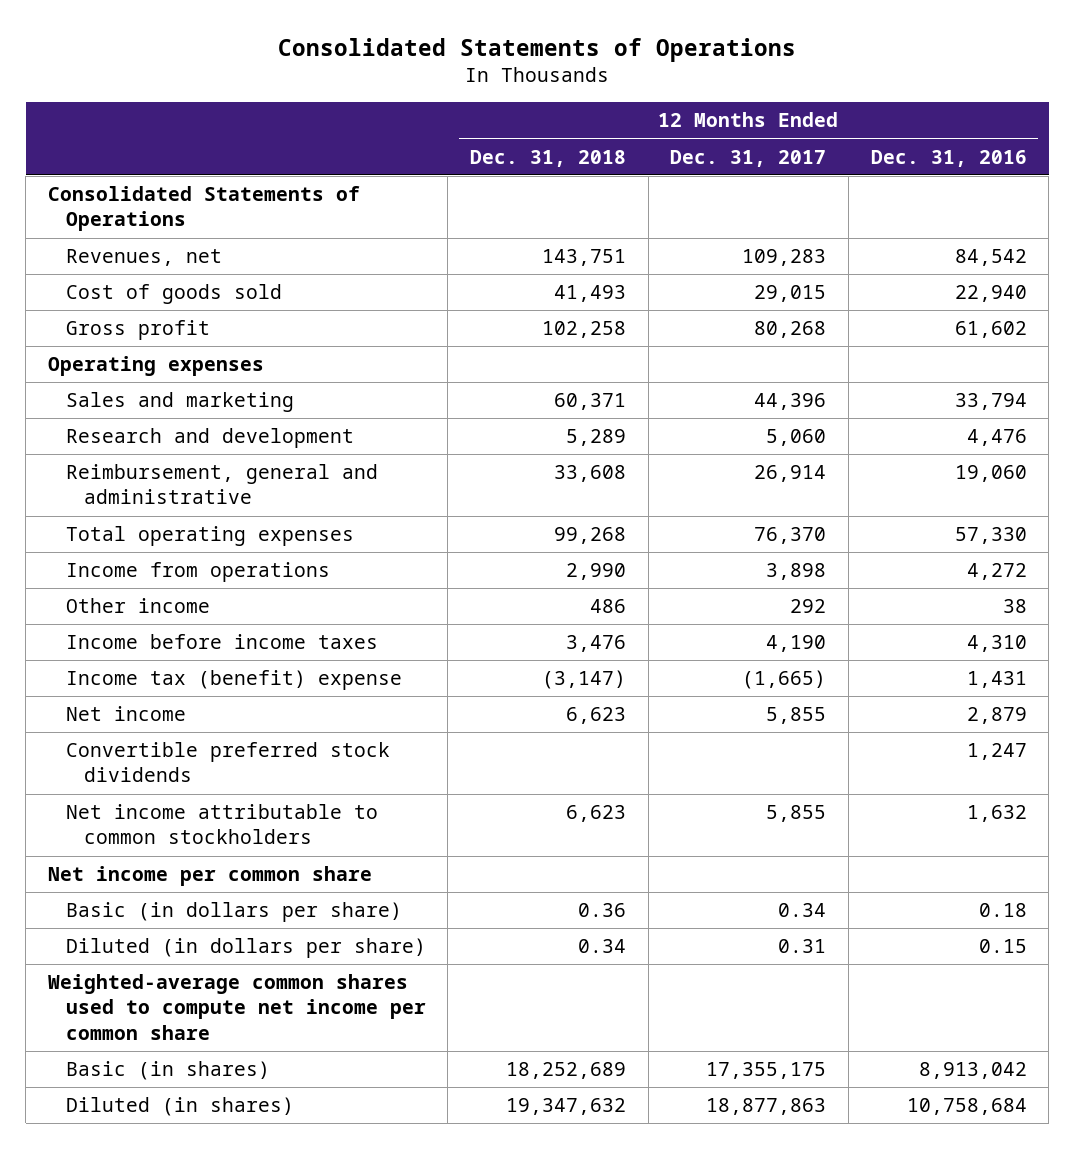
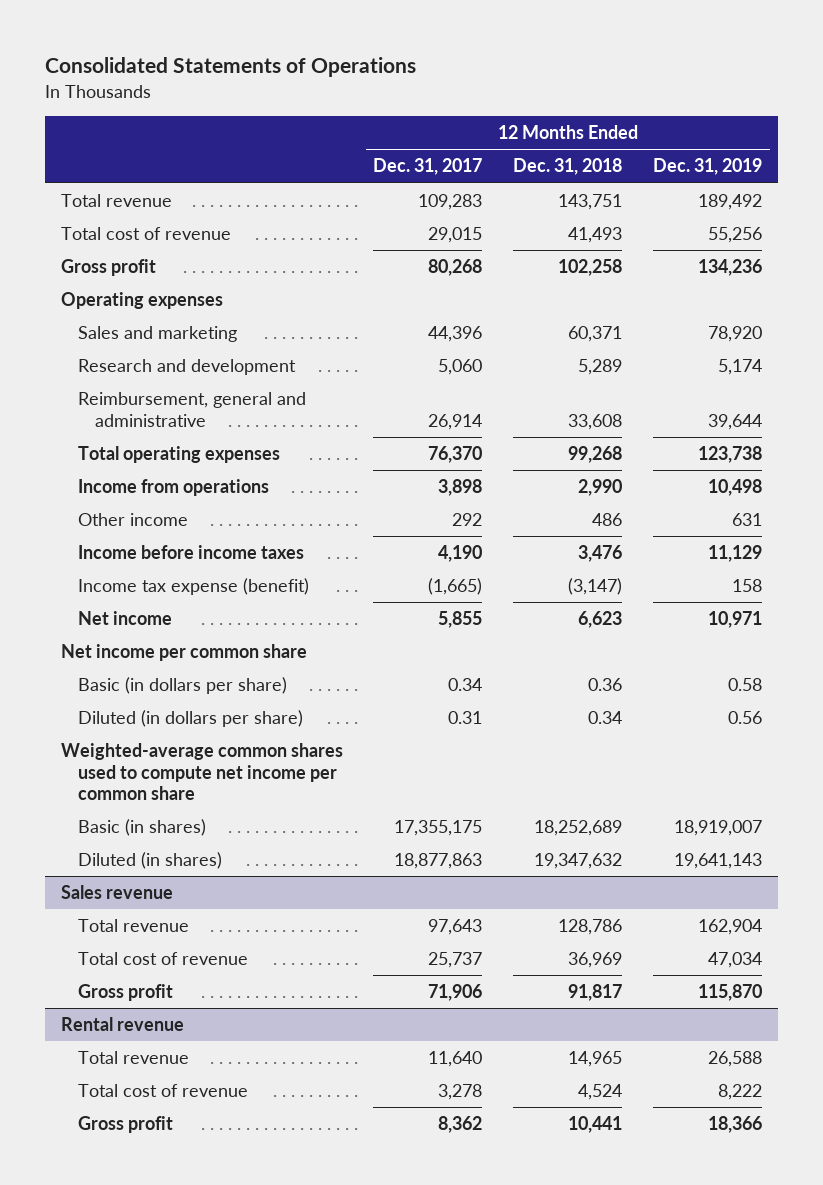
[870,149,1027,167] Dec. 31, 2016 -> none
none -> [653,158,763,176] Dec. 31, 2019
[47,186,360,232] Consolidated Statements of Operations -> none
[65,249,222,267] Revenues, net -> [60,194,172,208] Total revenue
[65,284,282,305] Cost of goods sold -> [60,227,231,241] Total cost of revenue
[65,670,402,691] Income tax (benefit) expense -> [77,578,309,596] Income tax expense (benefit)
[65,742,390,783] Convertible preferred stock dividends -> none
[65,804,378,845] Net income attributable to common stockholders -> none
none -> [60,885,173,900] Sales revenue
none -> [77,919,189,933] Total revenue
none -> [77,952,248,966] Total cost of revenue
none -> [77,984,173,1002] Gross profit
none -> [60,1017,184,1032] Rental revenue
none -> [77,1051,189,1065] Total revenue
none -> [77,1084,248,1098] Total cost of revenue
none -> [77,1116,173,1134] Gross profit

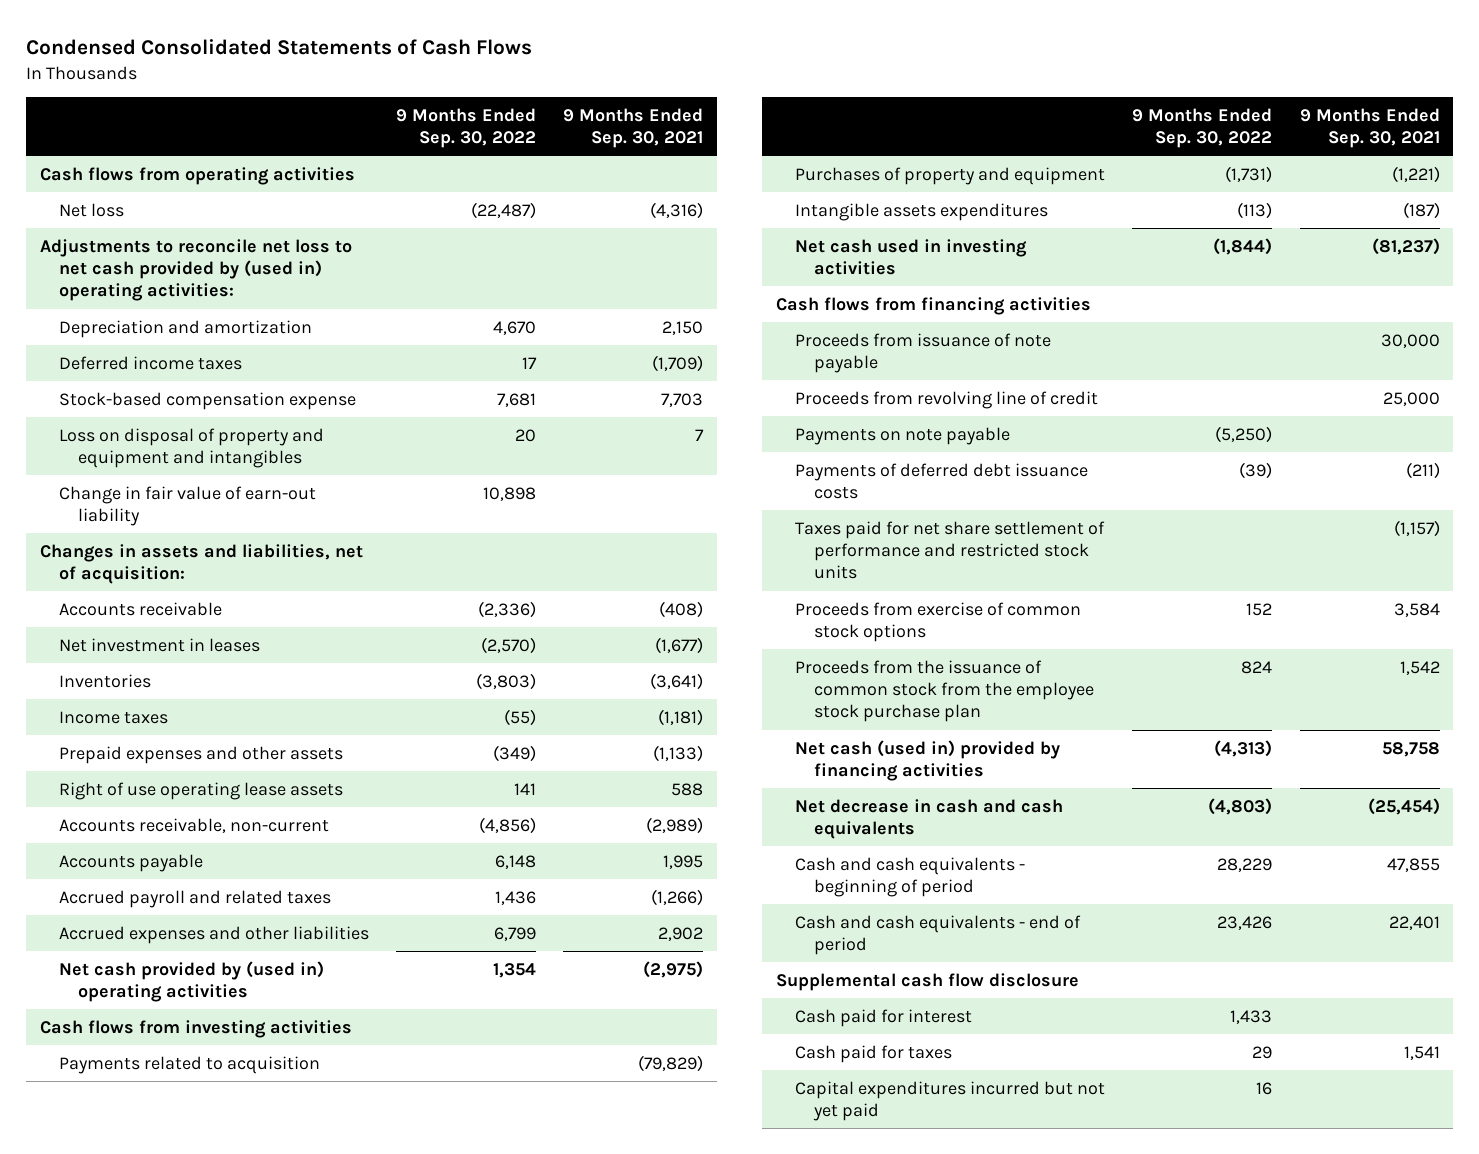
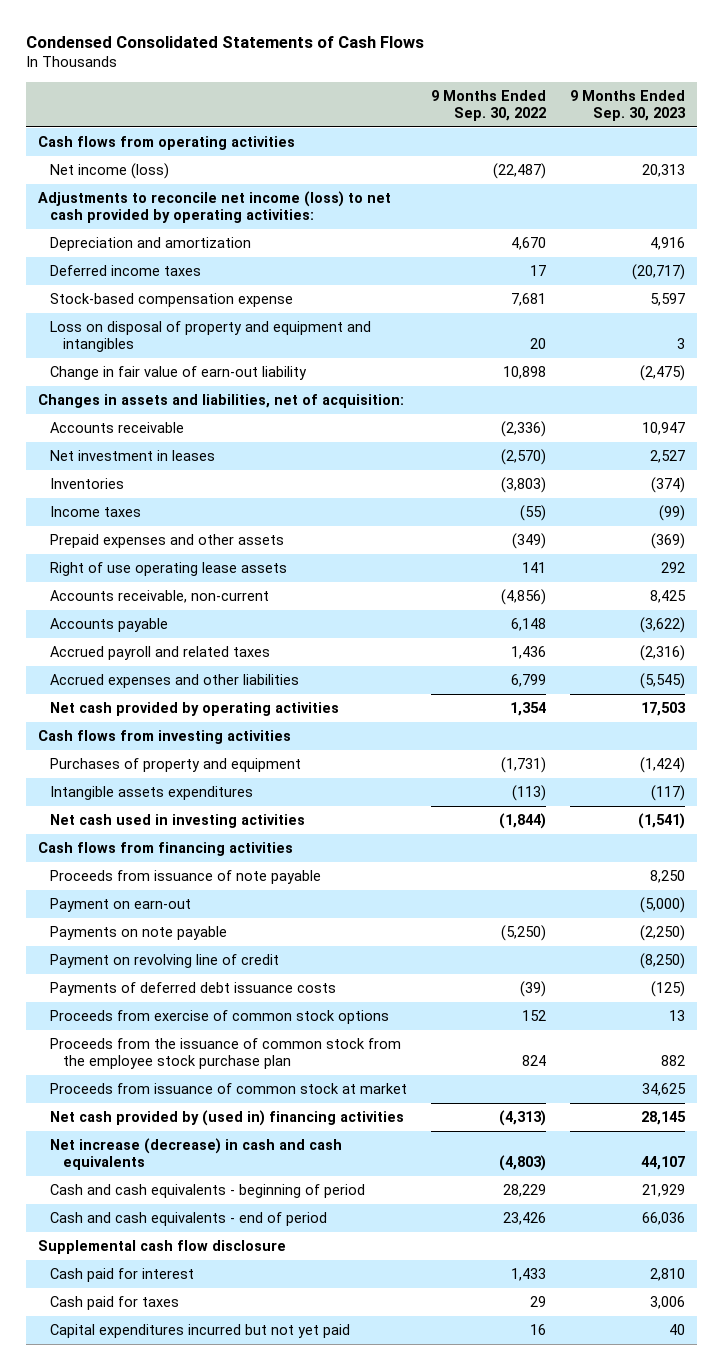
[563,107,704,148] 9 Months Ended Sep. 30, 2021 -> none
none -> [570,89,687,121] 9 Months Ended Sep. 30, 2023
[58,202,124,217] Net loss -> [50,163,170,180] Net income (loss)
[39,238,352,302] Adjustments to reconcile net loss to net cash provided by (used in) operating activities: -> [37,191,391,224] Adjustments to reconcile net income (loss) to net cash provided by operating activities:
[58,960,324,1003] Net cash provided by (used in) operating activities -> [50,702,340,717] Net cash provided by operating activities
[58,1055,320,1074] Payments related to acquisition -> none
[794,390,1098,409] Proceeds from revolving line of credit -> none
none -> [50,898,192,913] Payment on earn-out
none -> [50,954,280,969] Payment on revolving line of credit
[794,520,1105,580] Taxes paid for net share settlement of performance and restricted stock units -> none
none -> [50,1083,408,1095] Proceeds from issuance of common stock at market
[794,739,1060,782] Net cash (used in) provided by financing activities -> [50,1110,405,1127] Net cash provided by (used in) financing activities
[794,798,1063,840] Net decrease in cash and cash equivalents -> [50,1138,343,1171] Net increase (decrease) in cash and cash equivalents

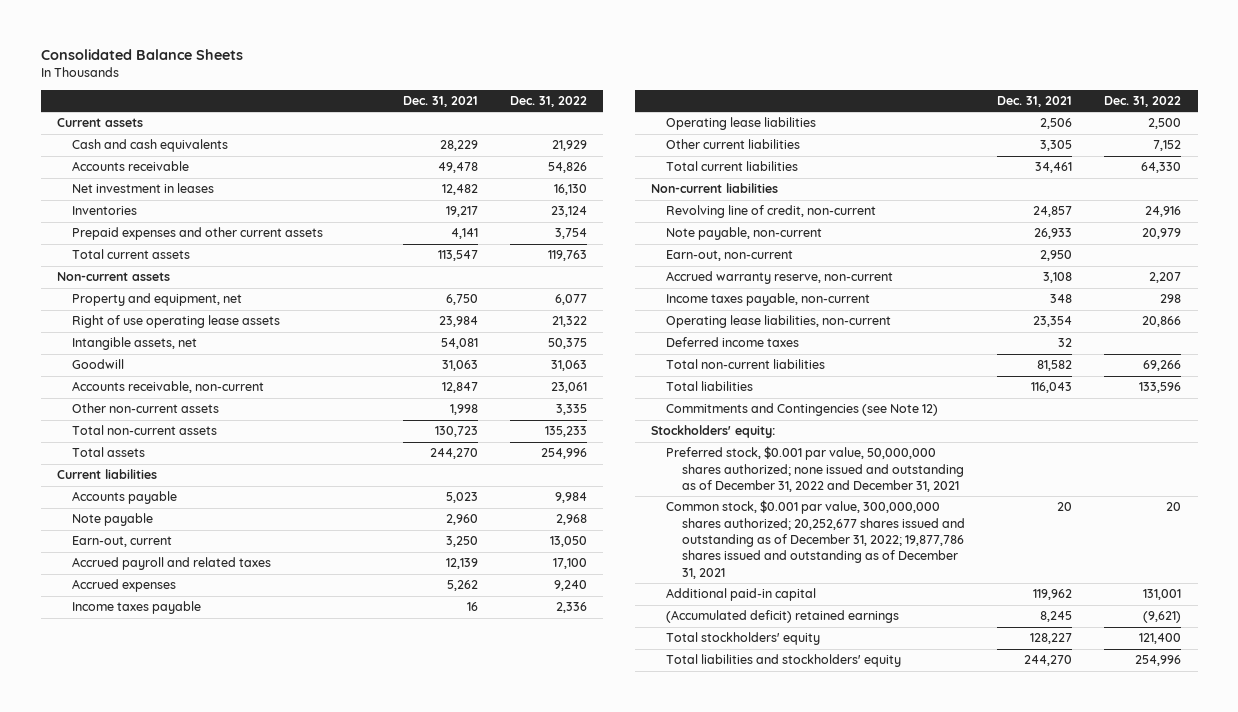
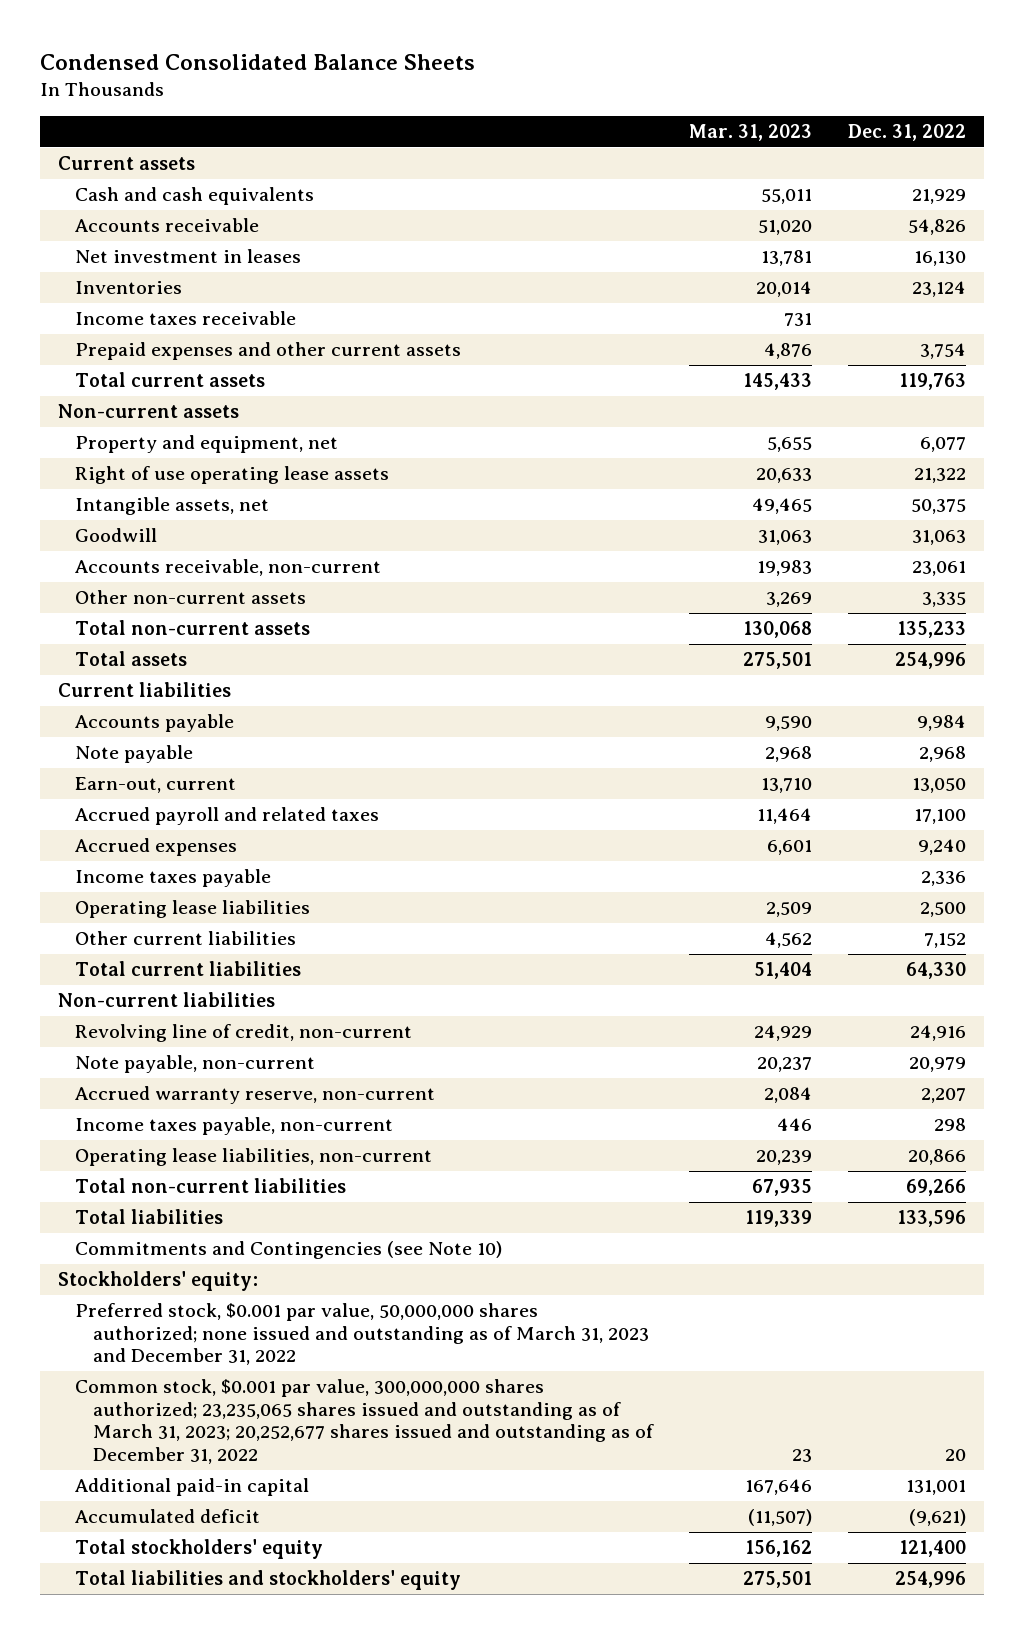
[40,49,243,61] Consolidated Balance Sheets -> [40,54,476,71] Condensed Consolidated Balance Sheets
[402,96,478,108] Dec. 31, 2021 -> none
none -> [688,124,812,142] Mar. 31, 2023
none -> [75,311,297,326] Income taxes receivable
[666,250,794,262] Earn-out, non-current -> none
[666,337,800,348] Deferred income taxes -> none
[666,403,939,417] Commitments and Contingencies (see Note 12) -> [75,1241,503,1260] Commitments and Contingencies (see Note 10)
[666,446,964,492] Preferred stock, $0.001 par value, 50,000,000 shares authorized; none issued and outstanding as of December 31, 2022 and December 31, 2021 -> [75,1303,650,1366] Preferred stock, $0.001 par value, 50,000,000 shares authorized; none issued and outstanding as of March 31, 2023 and December 31, 2022
[666,500,965,579] Common stock, $0.001 par value, 300,000,000 shares authorized; 20,252,677 shares issued and outstanding as of December 31, 2022; 19,877,786 shares issued and outstanding as of December 31, 2021 -> [75,1379,655,1465] Common stock, $0.001 par value, 300,000,000 shares authorized; 23,235,065 shares issued and outstanding as of March 31, 2023; 20,252,677 shares issued and outstanding as of December 31, 2022
[666,610,900,624] (Accumulated deficit) retained earnings -> [75,1509,261,1524] Accumulated deficit

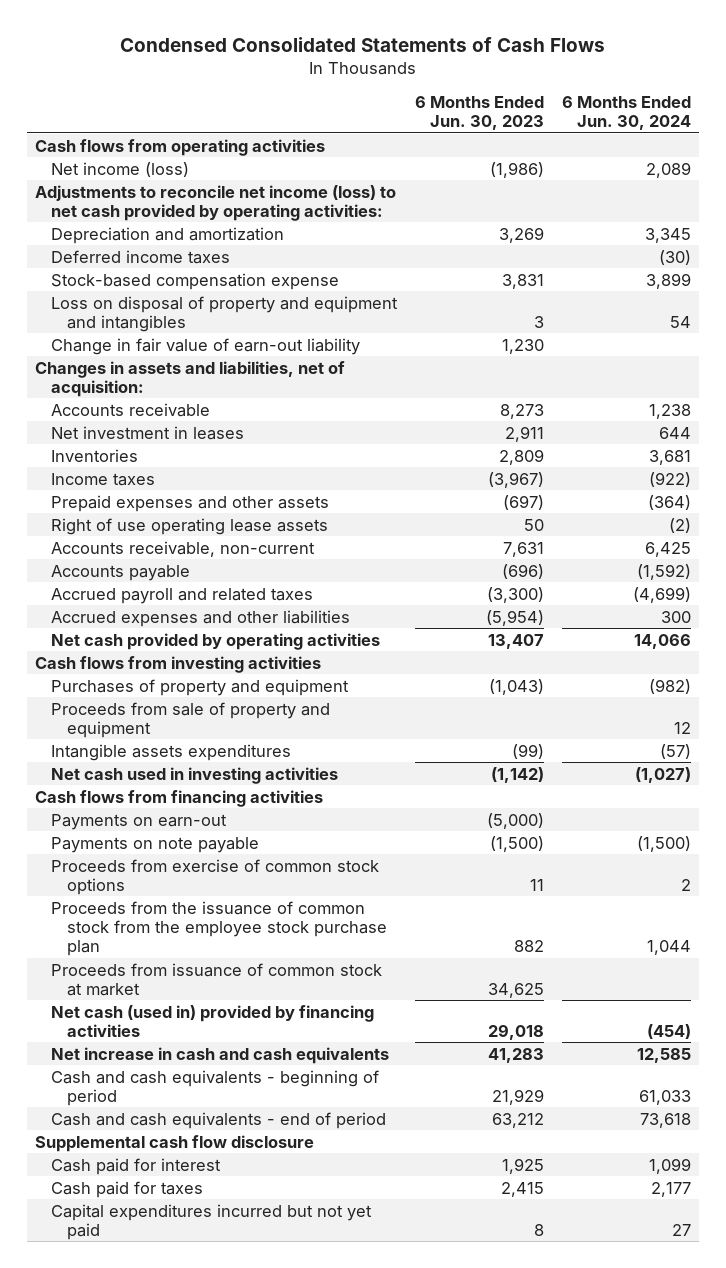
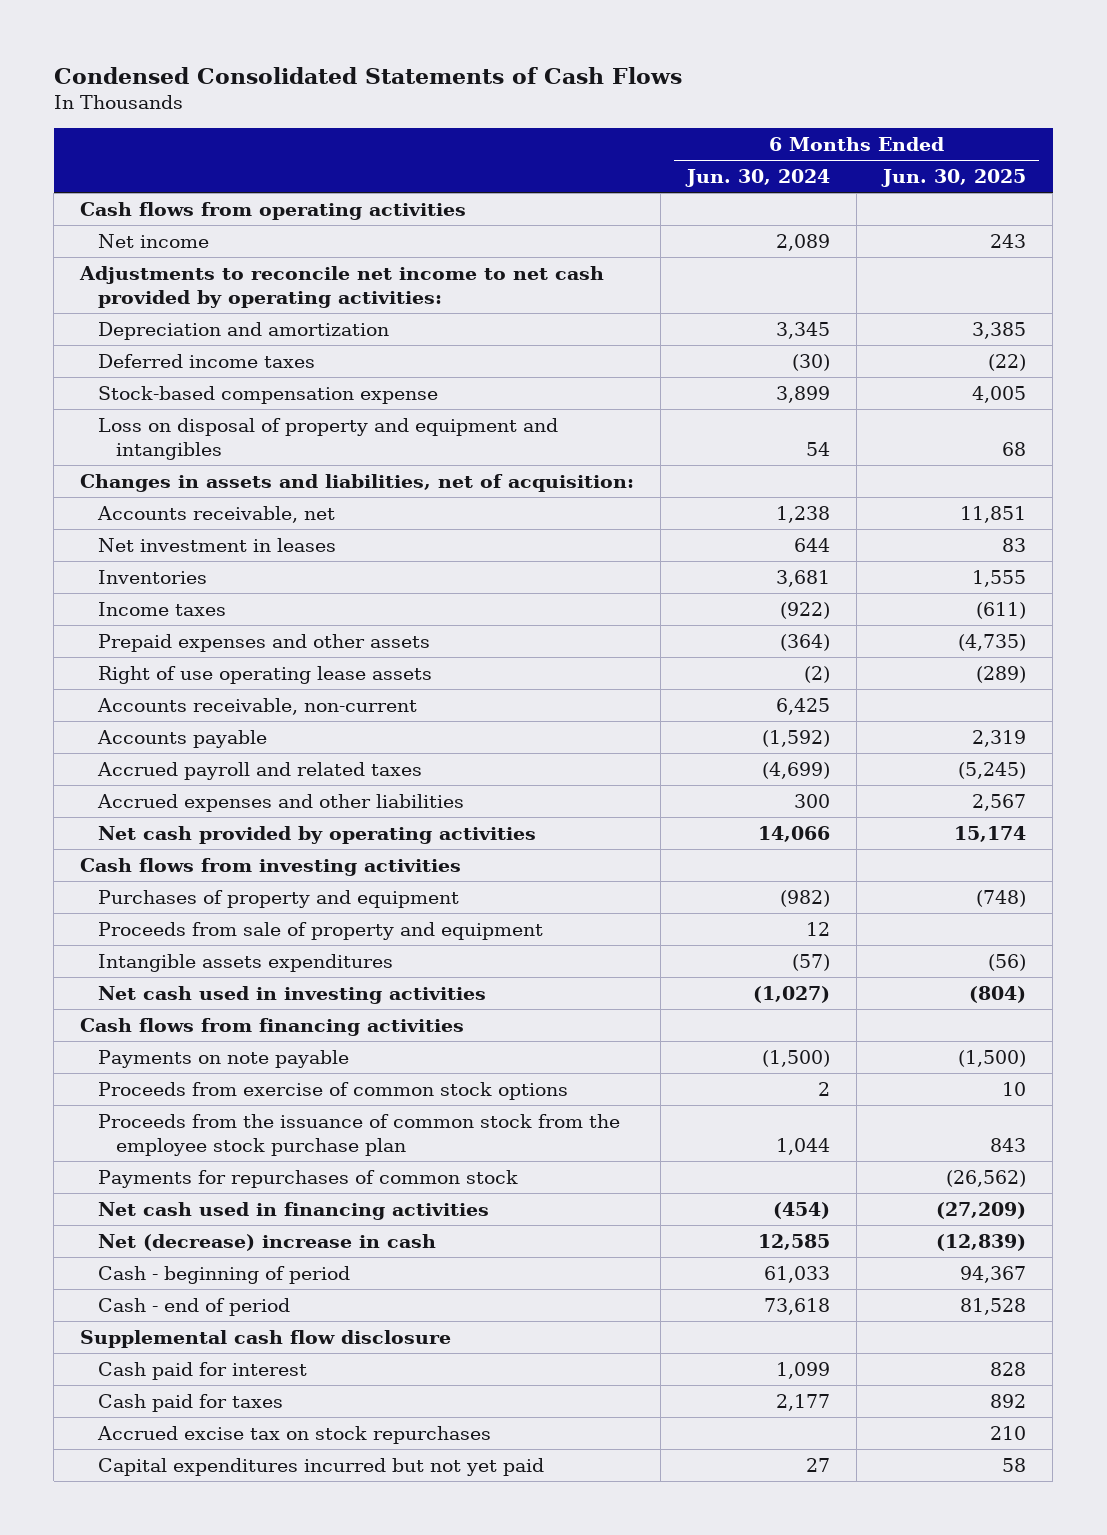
[415,95,545,131] 6 Months Ended Jun. 30, 2023 -> none
none -> [881,169,1027,188] Jun. 30, 2025
[51,161,190,177] Net income (loss) -> [98,233,210,248] Net income
[35,184,397,221] Adjustments to reconcile net income (loss) to net cash provided by operating activities: -> [79,265,605,308] Adjustments to reconcile net income to net cash provided by operating activities:
[51,337,361,355] Change in fair value of earn-out liability -> none
[51,402,211,417] Accounts receivable -> [97,505,336,523] Accounts receivable, net
[51,813,228,830] Payments on earn-out -> none
[51,962,383,996] Proceeds from issuance of common stock at market -> none
none -> [98,1169,519,1188] Payments for repurchases of common stock
[51,1004,375,1037] Net cash (used in) provided by financing activities -> [98,1201,490,1220] Net cash used in financing activities
[51,1046,390,1064] Net increase in cash and cash equivalents -> [98,1233,437,1251] Net (decrease) increase in cash
[51,1069,380,1106] Cash and cash equivalents - beginning of period -> [98,1265,351,1284] Cash - beginning of period
[51,1111,387,1129] Cash and cash equivalents - end of period -> [98,1297,291,1316] Cash - end of period
none -> [97,1425,492,1444] Accrued excise tax on stock repurchases

